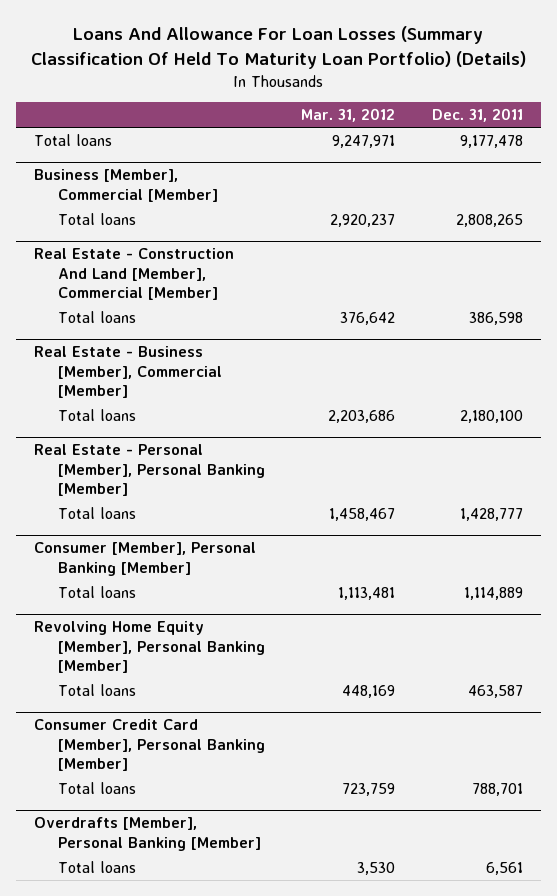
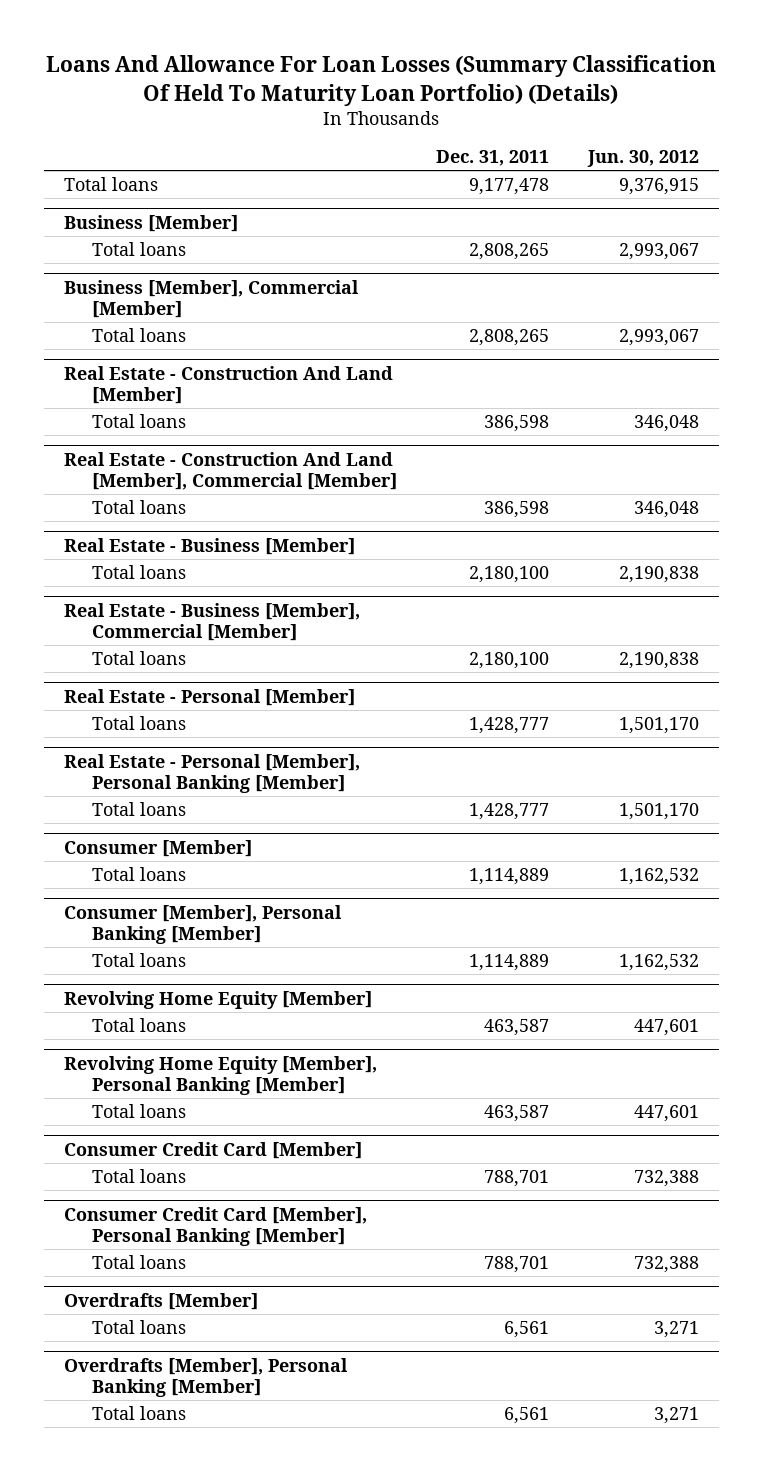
[301,108,396,123] Mar. 31, 2012 -> none
none -> [587,150,700,168] Jun. 30, 2012
none -> [63,214,238,232] Business [Member]
none -> [92,242,187,257] Total loans
none -> [63,365,393,404] Real Estate - Construction And Land [Member]
none -> [92,414,187,429] Total loans
none -> [63,537,355,555] Real Estate - Business [Member]
none -> [92,565,187,580] Total loans
none -> [63,688,355,706] Real Estate - Personal [Member]
none -> [92,716,187,731] Total loans
none -> [63,839,252,857] Consumer [Member]
none -> [92,867,187,882] Total loans
none -> [63,990,372,1009] Revolving Home Equity [Member]
none -> [92,1018,187,1033] Total loans
none -> [63,1141,362,1159] Consumer Credit Card [Member]
none -> [92,1169,187,1184] Total loans
none -> [63,1292,258,1310] Overdrafts [Member]
none -> [92,1320,187,1335] Total loans

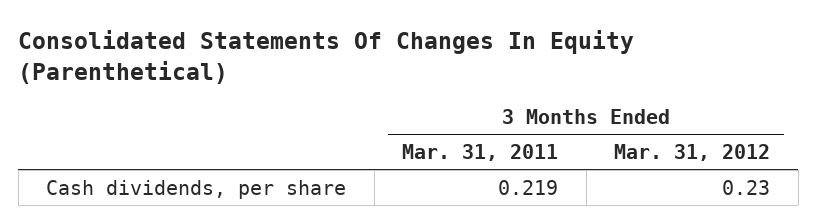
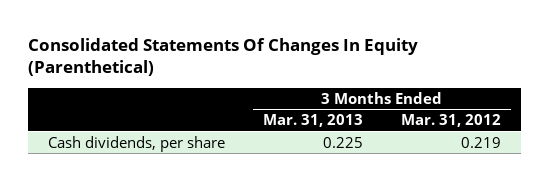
[402,143,559,161] Mar. 31, 2011 -> none
none -> [263,113,364,127] Mar. 31, 2013
[722,179,771,195] 0.23 -> [461,136,502,148] 0.219

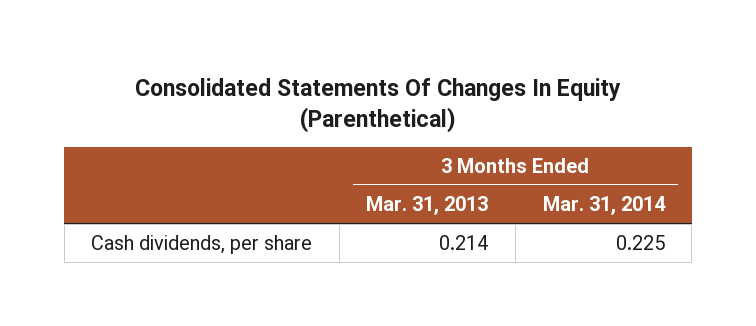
[401,113,502,127] Mar. 31, 2012 -> none
none -> [542,196,666,216] Mar. 31, 2014
[323,136,364,148] 0.225 -> [439,235,489,251] 0.214

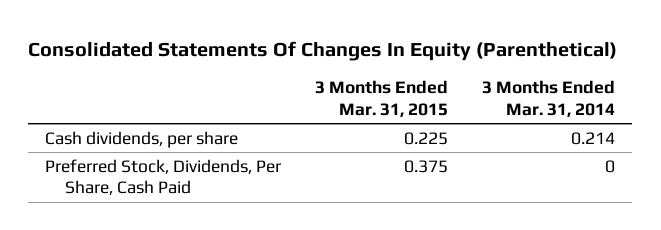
[366,196,489,216] Mar. 31, 2013 -> none
none -> [315,79,449,117] 3 Months Ended Mar. 31, 2015
[615,235,665,251] 0.225 -> [571,131,616,145] 0.214
none -> [45,158,282,196] Preferred Stock, Dividends, Per Share, Cash Paid

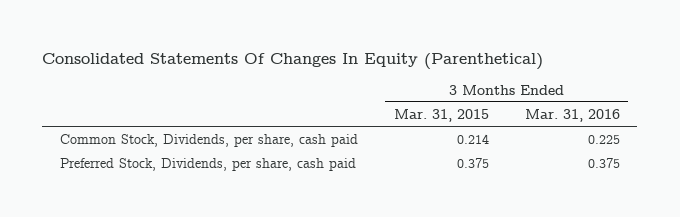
[482,79,616,117] 3 Months Ended Mar. 31, 2014 -> none
none -> [524,108,620,122] Mar. 31, 2016
[45,130,239,148] Cash dividends, per share -> [60,133,359,147] Common Stock, Dividends, per share, cash paid
[404,131,449,145] 0.225 -> [456,133,489,144] 0.214
[45,158,282,196] Preferred Stock, Dividends, Per Share, Cash Paid -> [60,157,357,171] Preferred Stock, Dividends, per share, cash paid

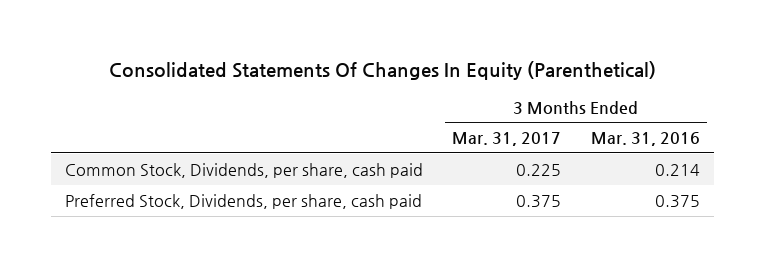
[393,108,489,122] Mar. 31, 2015 -> none
none -> [452,132,562,147] Mar. 31, 2017
[587,134,620,144] 0.225 -> [654,163,700,176] 0.214

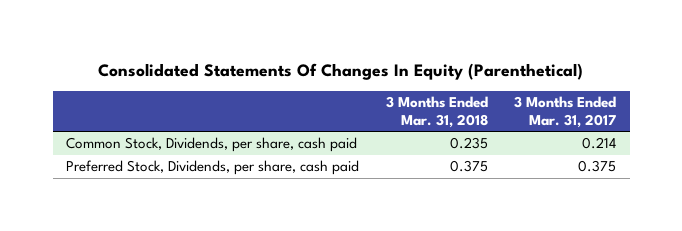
[590,132,700,147] Mar. 31, 2016 -> none
none -> [385,96,488,128] 3 Months Ended Mar. 31, 2018
[516,163,562,176] 0.225 -> [582,137,617,150] 0.214

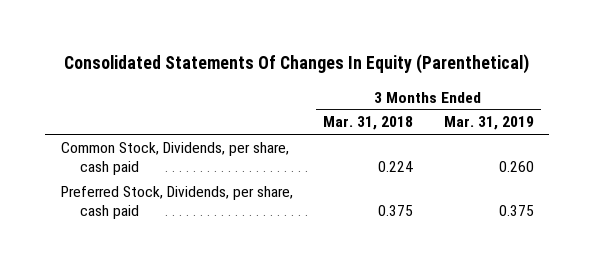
[514,96,617,128] 3 Months Ended Mar. 31, 2017 -> none
none -> [443,116,534,131] Mar. 31, 2019
[449,137,488,150] 0.235 -> [378,161,414,173] 0.224

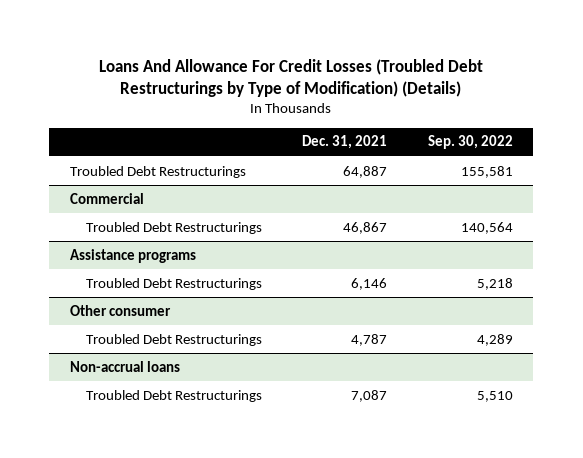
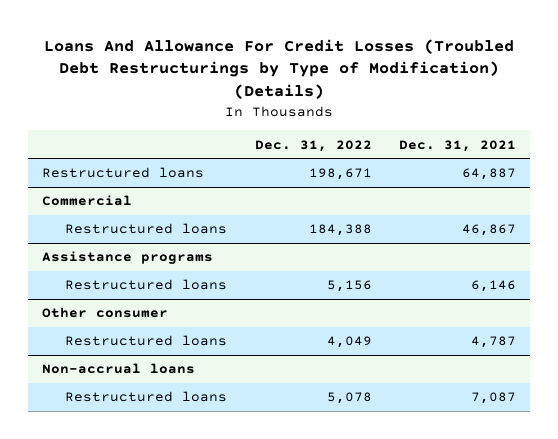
[427,135,513,150] Sep. 30, 2022 -> none
none -> [254,139,372,152] Dec. 31, 2022
[69,165,246,178] Troubled Debt Restructurings -> [41,167,204,179] Restructured loans
[85,221,262,234] Troubled Debt Restructurings -> [64,223,227,235] Restructured loans
[85,277,262,290] Troubled Debt Restructurings -> [64,279,227,291] Restructured loans
[85,333,262,346] Troubled Debt Restructurings -> [64,335,227,347] Restructured loans
[85,389,262,402] Troubled Debt Restructurings -> [64,391,227,403] Restructured loans

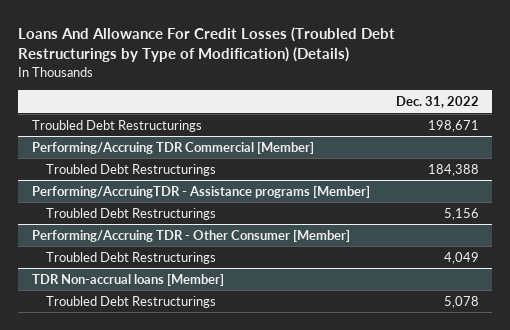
[399,139,517,152] Dec. 31, 2021 -> none
[41,167,204,179] Restructured loans -> [31,119,202,132] Troubled Debt Restructurings
[41,195,132,207] Commercial -> [31,141,314,154] Performing/Accruing TDR Commercial [Member]
[64,223,227,235] Restructured loans -> [46,163,217,176] Troubled Debt Restructurings
[41,251,213,265] Assistance programs -> [31,185,370,198] Performing/AccruingTDR - Assistance programs [Member]
[64,279,227,291] Restructured loans -> [46,207,217,220] Troubled Debt Restructurings
[41,307,168,319] Other consumer -> [31,229,350,242] Performing/Accruing TDR - Other Consumer [Member]
[64,335,227,347] Restructured loans -> [46,251,217,264] Troubled Debt Restructurings
[41,363,195,375] Non-accrual loans -> [31,273,224,286] TDR Non-accrual loans [Member]
[64,391,227,403] Restructured loans -> [46,295,217,308] Troubled Debt Restructurings

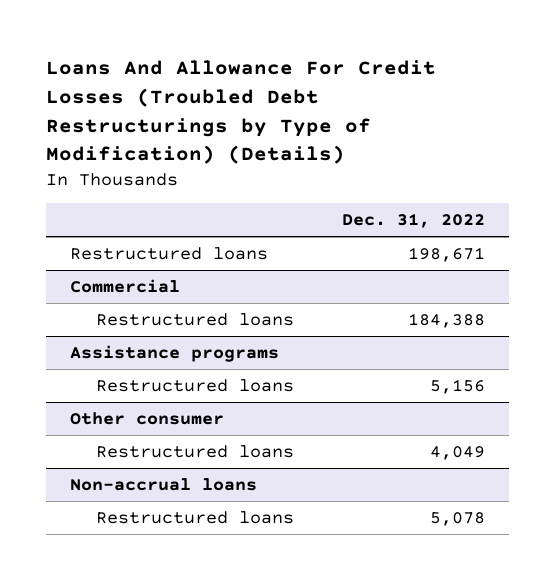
[31,119,202,132] Troubled Debt Restructurings -> [69,246,268,260] Restructured loans
[31,141,314,154] Performing/Accruing TDR Commercial [Member] -> [69,278,180,293] Commercial
[46,163,217,176] Troubled Debt Restructurings -> [96,312,295,326] Restructured loans
[31,185,370,198] Performing/AccruingTDR - Assistance programs [Member] -> [69,344,279,362] Assistance programs
[46,207,217,220] Troubled Debt Restructurings -> [96,378,295,392] Restructured loans
[31,229,350,242] Performing/Accruing TDR - Other Consumer [Member] -> [69,411,224,425] Other consumer
[46,251,217,264] Troubled Debt Restructurings -> [96,444,295,458] Restructured loans
[31,273,224,286] TDR Non-accrual loans [Member] -> [69,477,257,491] Non-accrual loans
[46,295,217,308] Troubled Debt Restructurings -> [96,510,295,524] Restructured loans

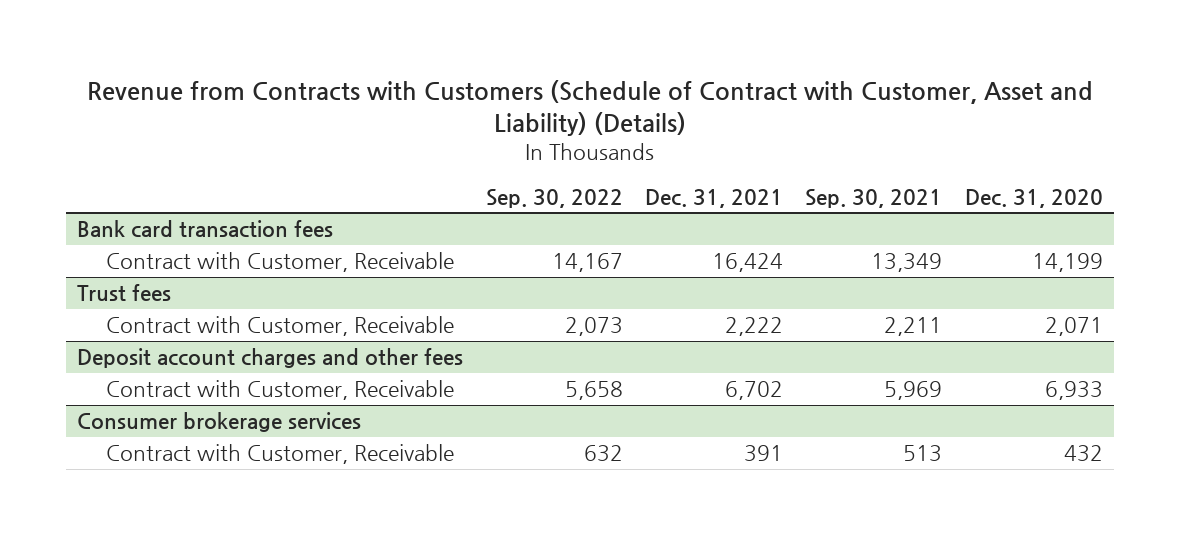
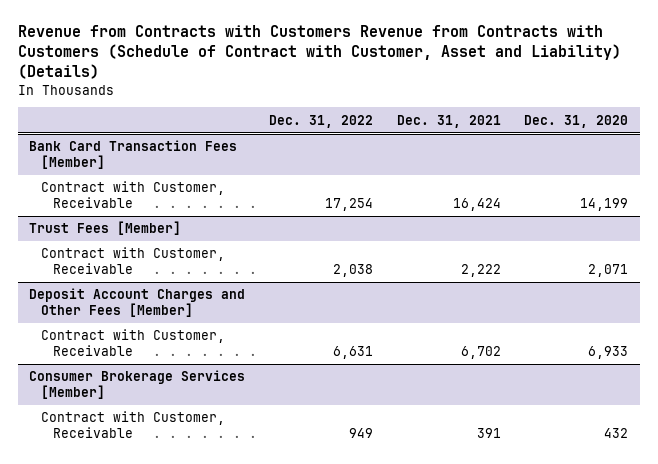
[86,79,1093,137] Revenue from Contracts with Customers (Schedule of Contract with Customer, Asset and Liability) (Details) -> [17,25,621,80] Revenue from Contracts with Customers Revenue from Contracts with Customers (Schedule of Contract with Customer, Asset and Liability) (Details)
[485,188,623,208] Sep. 30, 2022 -> none
[805,188,943,208] Sep. 30, 2021 -> none
none -> [269,114,374,128] Dec. 31, 2022
[77,220,334,239] Bank card transaction fees -> [29,140,238,169] Bank Card Transaction Fees [Member]
[77,284,172,302] Trust fees -> [29,221,182,236] Trust Fees [Member]
[77,348,464,369] Deposit account charges and other fees -> [29,288,246,317] Deposit Account Charges and Other Fees [Member]
[77,412,362,433] Consumer brokerage services -> [29,370,246,399] Consumer Brokerage Services [Member]

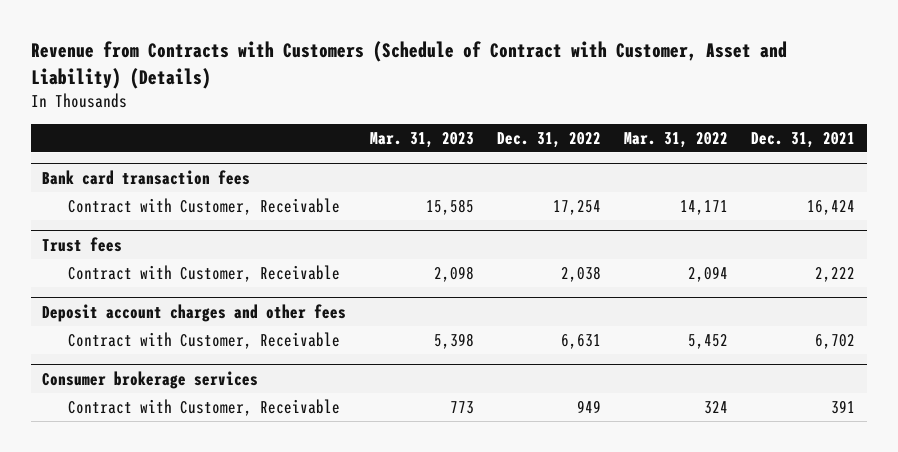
[17,25,621,80] Revenue from Contracts with Customers Revenue from Contracts with Customers (Schedule of Contract with Customer, Asset and Liability) (Details) -> [30,41,787,89] Revenue from Contracts with Customers (Schedule of Contract with Customer, Asset and Liability) (Details)
[524,114,629,128] Dec. 31, 2020 -> none
none -> [369,131,474,148] Mar. 31, 2023
none -> [624,131,729,148] Mar. 31, 2022
[29,140,238,169] Bank Card Transaction Fees [Member] -> [42,169,251,185] Bank card transaction fees
[29,221,182,236] Trust Fees [Member] -> [42,236,123,252] Trust fees
[29,288,246,317] Deposit Account Charges and Other Fees [Member] -> [42,303,347,322] Deposit account charges and other fees
[29,370,246,399] Consumer Brokerage Services [Member] -> [42,370,259,389] Consumer brokerage services

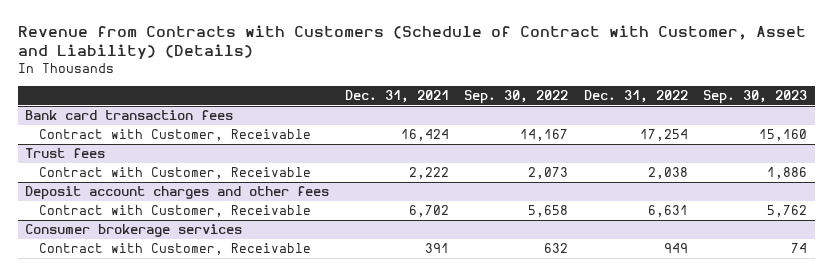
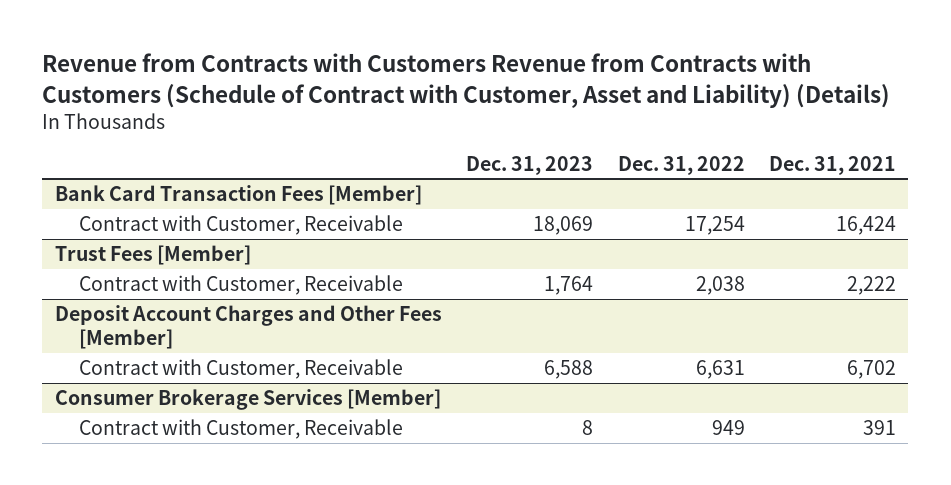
[17,24,806,60] Revenue from Contracts with Customers (Schedule of Contract with Customer, Asset and Liability) (Details) -> [42,53,891,108] Revenue from Contracts with Customers Revenue from Contracts with Customers (Schedule of Contract with Customer, Asset and Liability) (Details)
[464,89,569,104] Sep. 30, 2022 -> none
[702,89,807,104] Sep. 30, 2023 -> none
none -> [466,155,594,175] Dec. 31, 2023
[25,110,234,121] Bank card transaction fees -> [54,185,422,206] Bank Card Transaction Fees [Member]
[25,148,106,159] Trust fees -> [54,245,251,266] Trust Fees [Member]
[25,186,330,201] Deposit account charges and other fees -> [54,305,442,350] Deposit Account Charges and Other Fees [Member]
[25,224,243,238] Consumer brokerage services -> [54,389,441,411] Consumer Brokerage Services [Member]

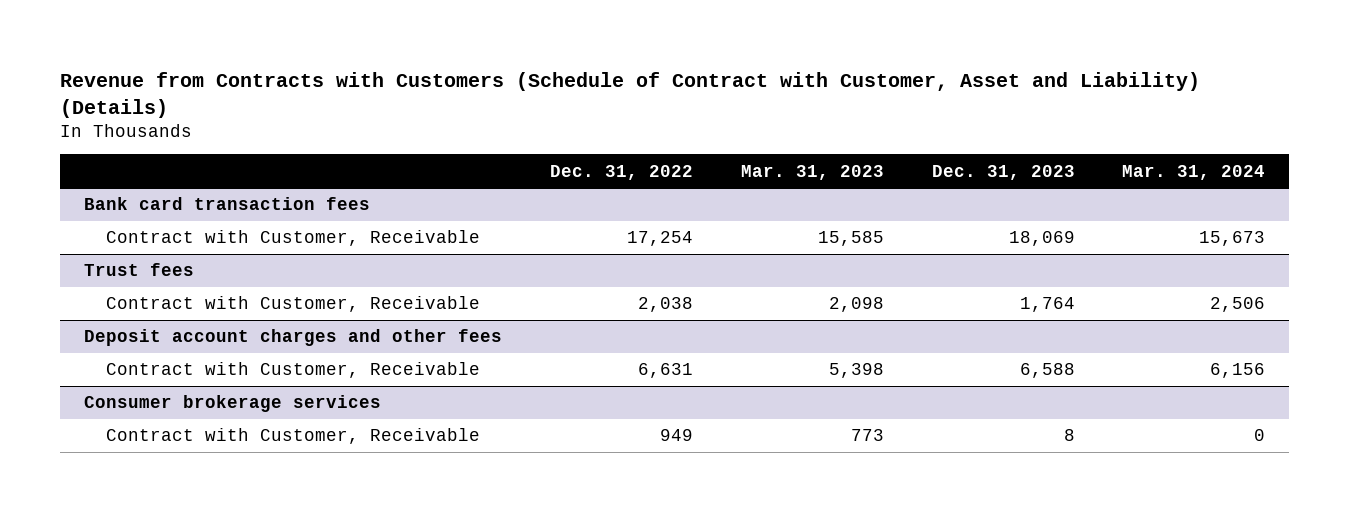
[42,53,891,108] Revenue from Contracts with Customers Revenue from Contracts with Customers (Schedule of Contract with Customer, Asset and Liability) (Details) -> [60,71,1201,118] Revenue from Contracts with Customers (Schedule of Contract with Customer, Asset and Liability) (Details)
[769,155,897,175] Dec. 31, 2021 -> none
none -> [740,164,884,180] Mar. 31, 2023
none -> [1122,164,1266,180] Mar. 31, 2024
[54,185,422,206] Bank Card Transaction Fees [Member] -> [83,197,370,211] Bank card transaction fees
[54,245,251,266] Trust Fees [Member] -> [83,263,194,277] Trust fees
[54,305,442,350] Deposit Account Charges and Other Fees [Member] -> [83,329,502,347] Deposit account charges and other fees
[54,389,441,411] Consumer Brokerage Services [Member] -> [83,395,381,413] Consumer brokerage services

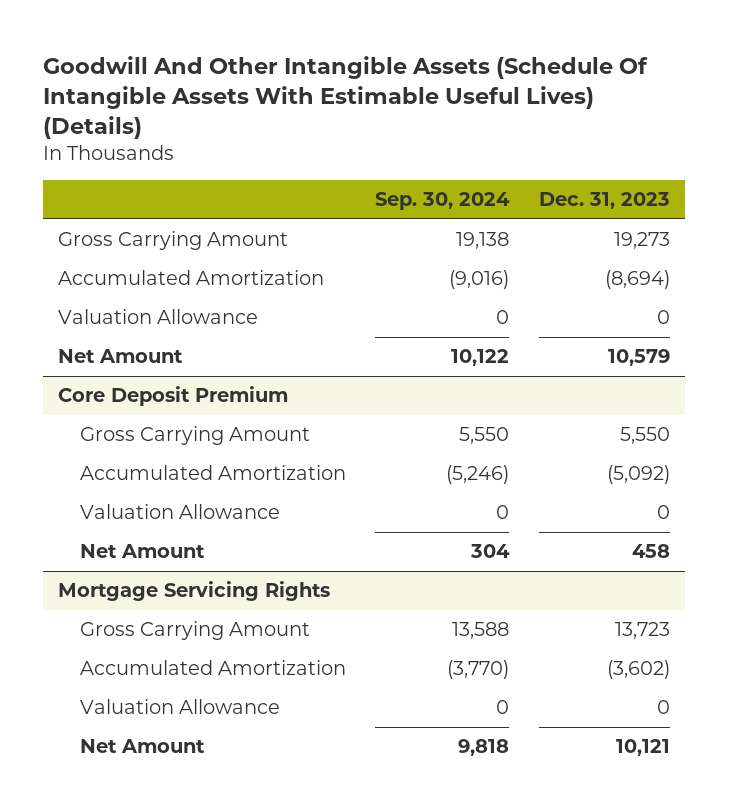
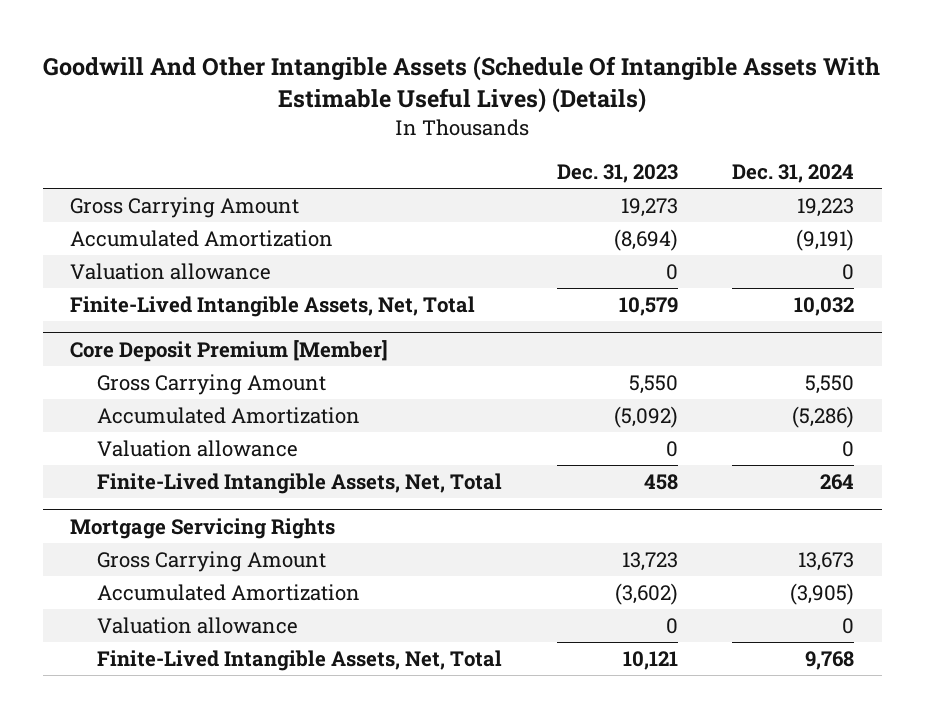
[375,192,511,211] Sep. 30, 2024 -> none
none -> [732,164,855,184] Dec. 31, 2024
[58,309,259,325] Valuation Allowance -> [70,262,272,280] Valuation allowance
[58,349,184,364] Net Amount -> [70,295,476,317] Finite-Lived Intangible Assets, Net, Total
[58,386,289,407] Core Deposit Premium -> [70,339,389,362] Core Deposit Premium [Member]
[79,504,280,520] Valuation Allowance -> [97,439,299,457] Valuation allowance
[79,544,205,559] Net Amount -> [97,472,503,494] Finite-Lived Intangible Assets, Net, Total
[79,699,280,715] Valuation Allowance -> [97,616,299,634] Valuation allowance
[79,739,205,754] Net Amount -> [97,649,503,671] Finite-Lived Intangible Assets, Net, Total

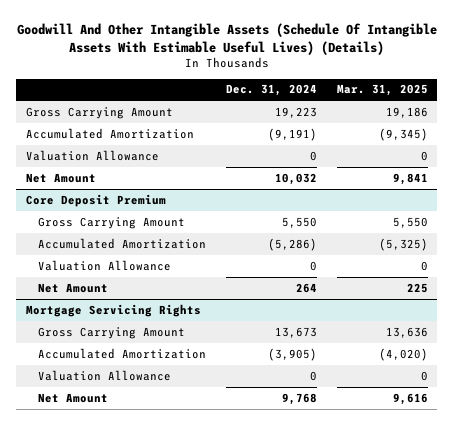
[556,164,678,184] Dec. 31, 2023 -> none
none -> [336,84,428,97] Mar. 31, 2025
[70,262,272,280] Valuation allowance -> [25,149,159,161] Valuation Allowance
[70,295,476,317] Finite-Lived Intangible Assets, Net, Total -> [25,172,96,183] Net Amount
[70,339,389,362] Core Deposit Premium [Member] -> [25,193,166,207] Core Deposit Premium
[97,439,299,457] Valuation allowance -> [38,259,172,271] Valuation Allowance
[97,472,503,494] Finite-Lived Intangible Assets, Net, Total -> [38,282,109,293] Net Amount
[97,616,299,634] Valuation allowance -> [38,369,172,381] Valuation Allowance
[97,649,503,671] Finite-Lived Intangible Assets, Net, Total -> [38,392,109,403] Net Amount

